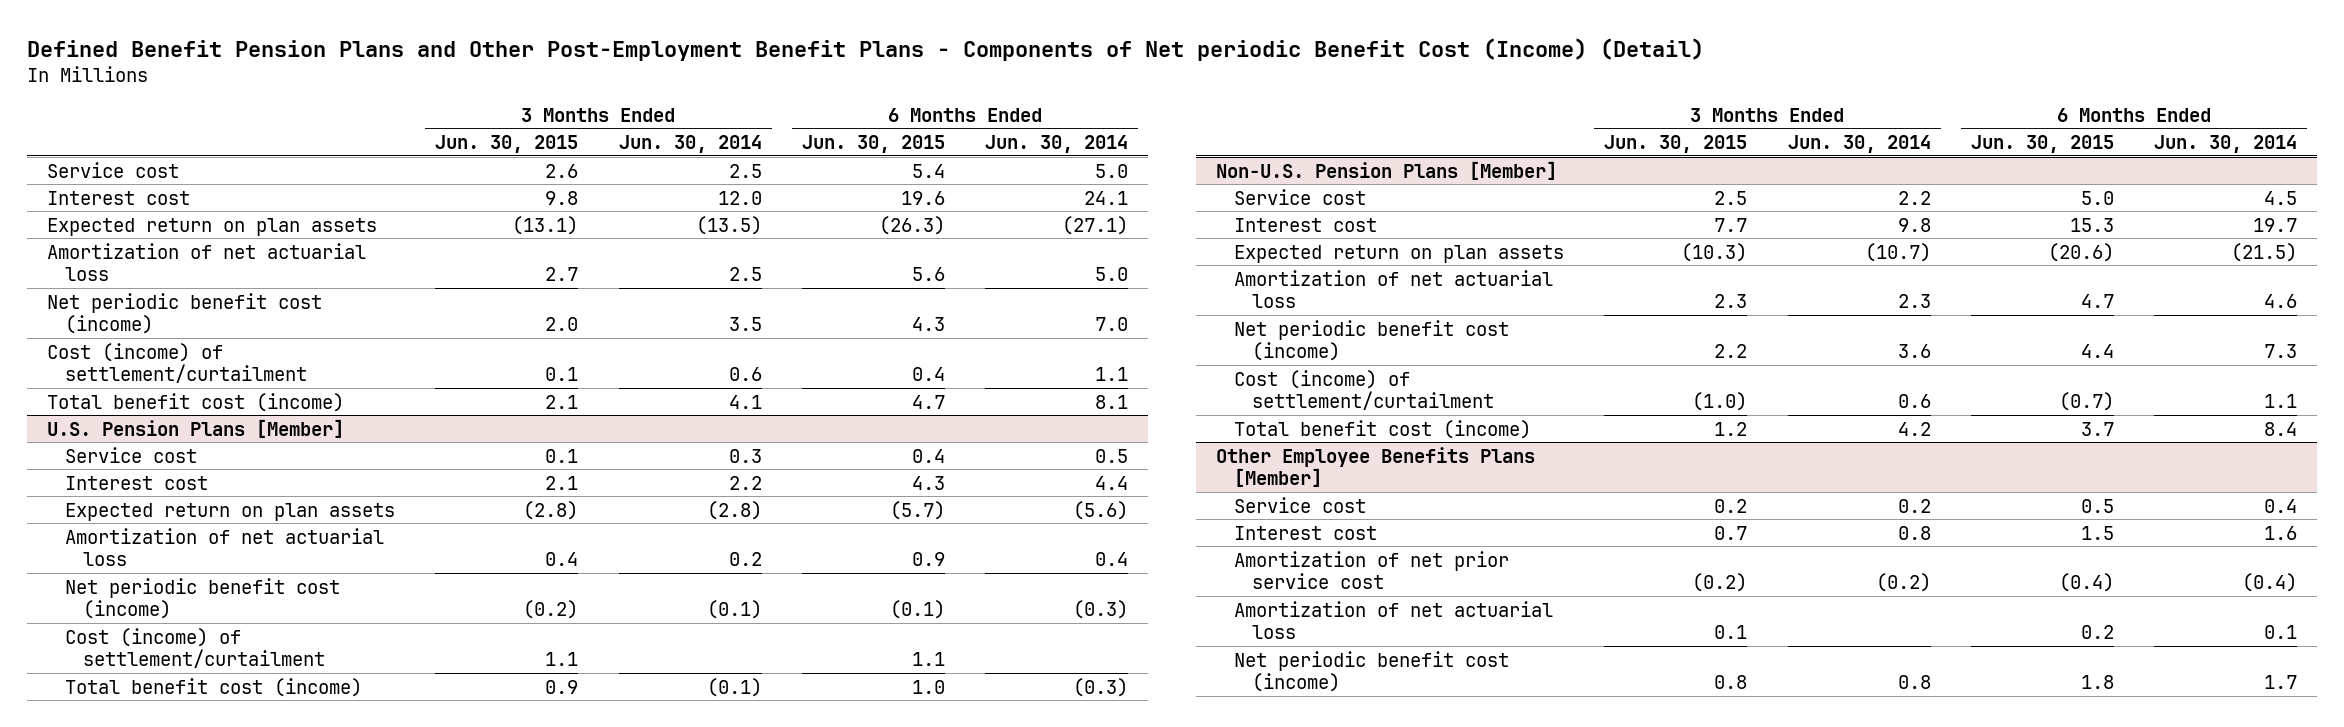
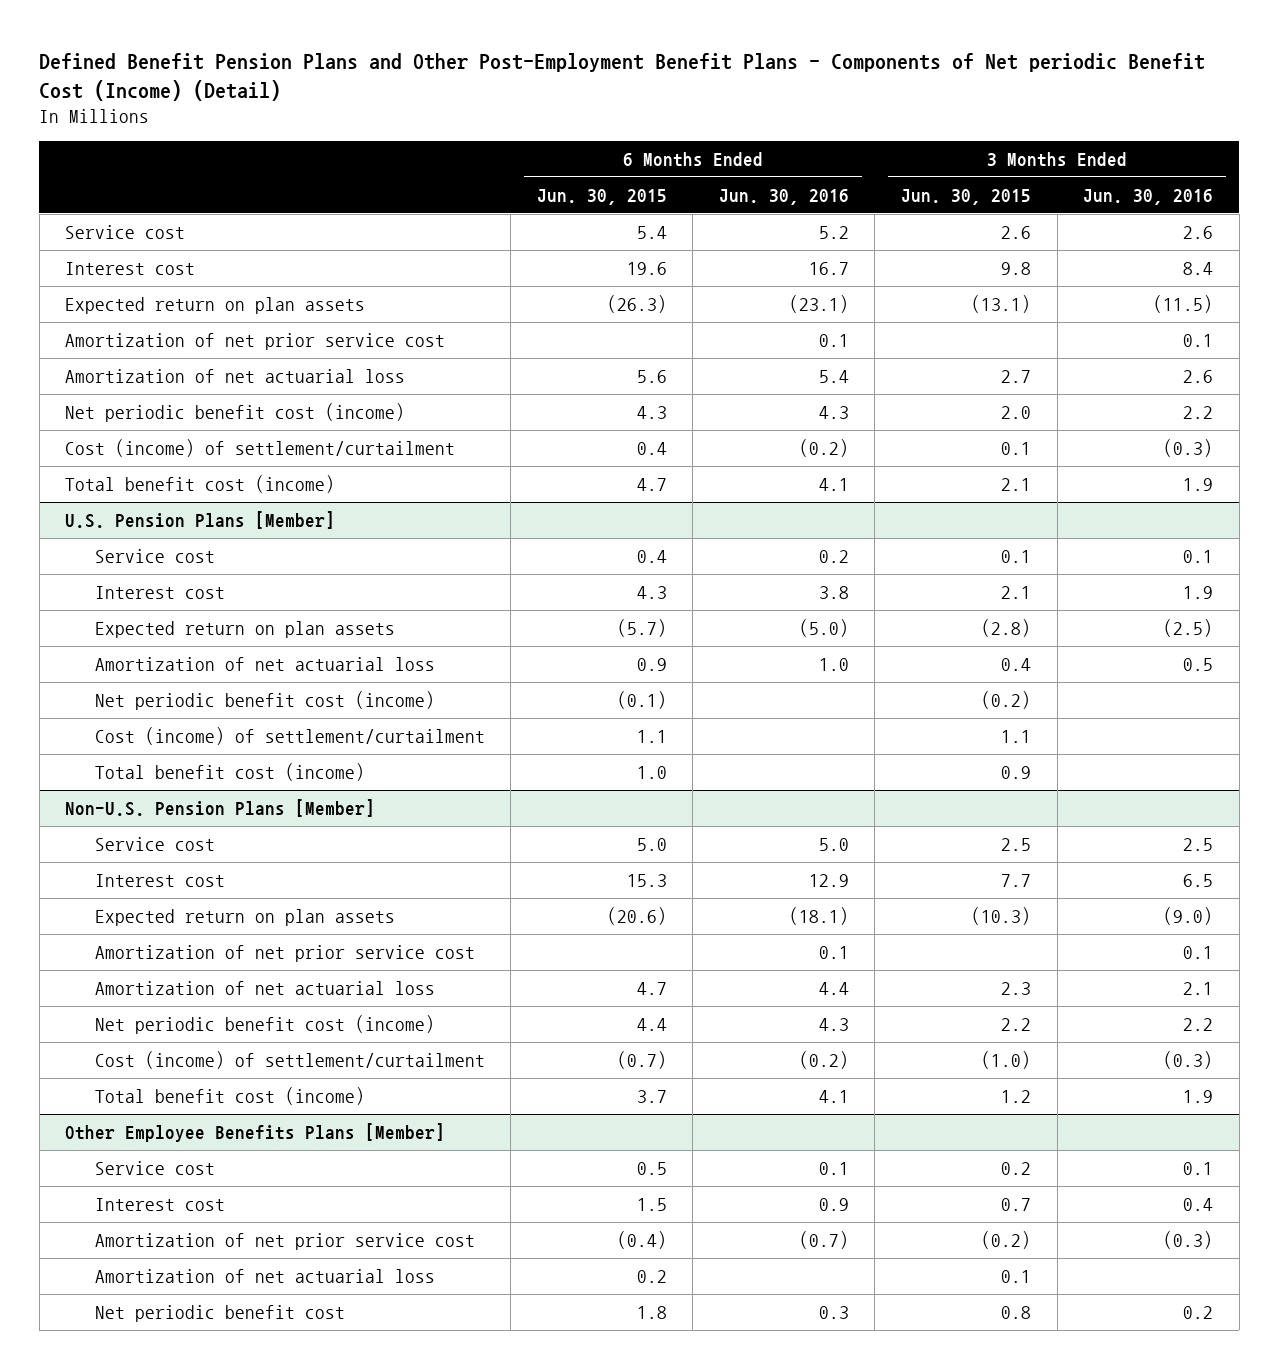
[618,134,762,153] Jun. 30, 2014 -> none
[985,134,1129,153] Jun. 30, 2014 -> none
none -> [718,188,849,205] Jun. 30, 2016
none -> [1083,188,1214,205] Jun. 30, 2016
none -> [65,332,446,350] Amortization of net prior service cost
none -> [94,944,475,962] Amortization of net prior service cost
[1233,650,1509,693] Net periodic benefit cost (income) -> [94,1304,345,1322] Net periodic benefit cost

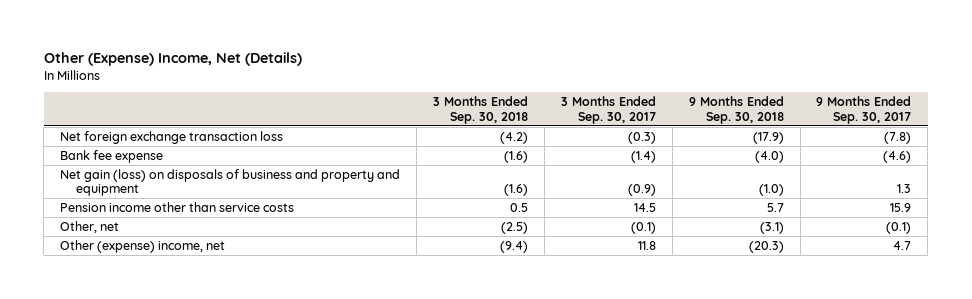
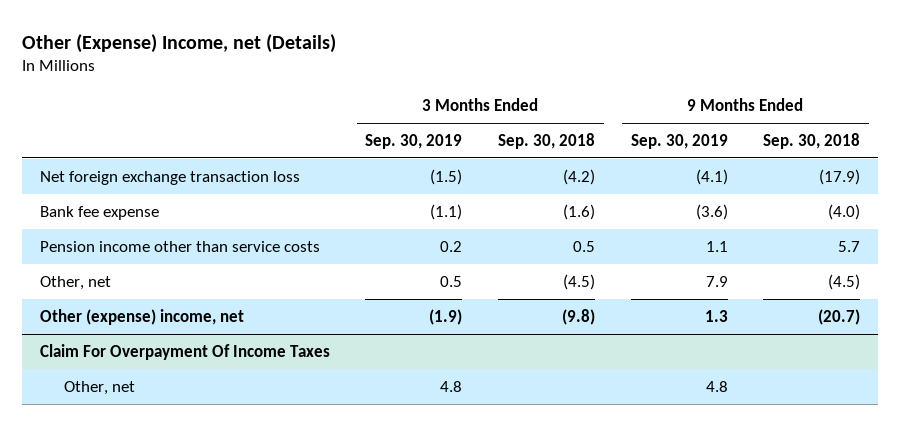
[43,51,302,66] Other (Expense) Income, Net (Details) -> [22,33,337,53] Other (Expense) Income, net (Details)
[560,96,656,124] 3 Months Ended Sep. 30, 2017 -> none
[816,96,912,124] 9 Months Ended Sep. 30, 2017 -> none
none -> [365,133,463,149] Sep. 30, 2019
none -> [630,133,728,149] Sep. 30, 2019
[60,168,401,197] Net gain (loss) on disposals of business and property and equipment -> none
[500,221,528,234] (2.5) -> [562,273,595,290] (4.5)
[759,221,784,234] (3.1) -> [828,273,861,290] (4.5)
[499,240,528,253] (9.4) -> [561,308,595,325] (9.8)
[748,240,784,253] (20.3) -> [818,308,861,325] (20.7)
none -> [39,343,330,360] Claim For Overpayment Of Income Taxes
none -> [63,380,135,395] Other, net

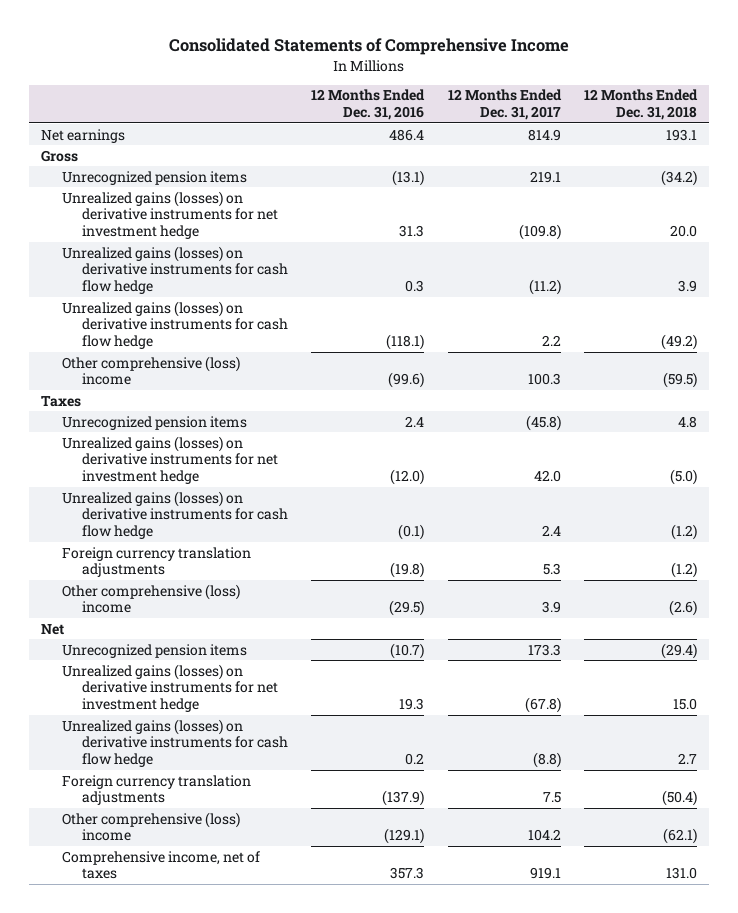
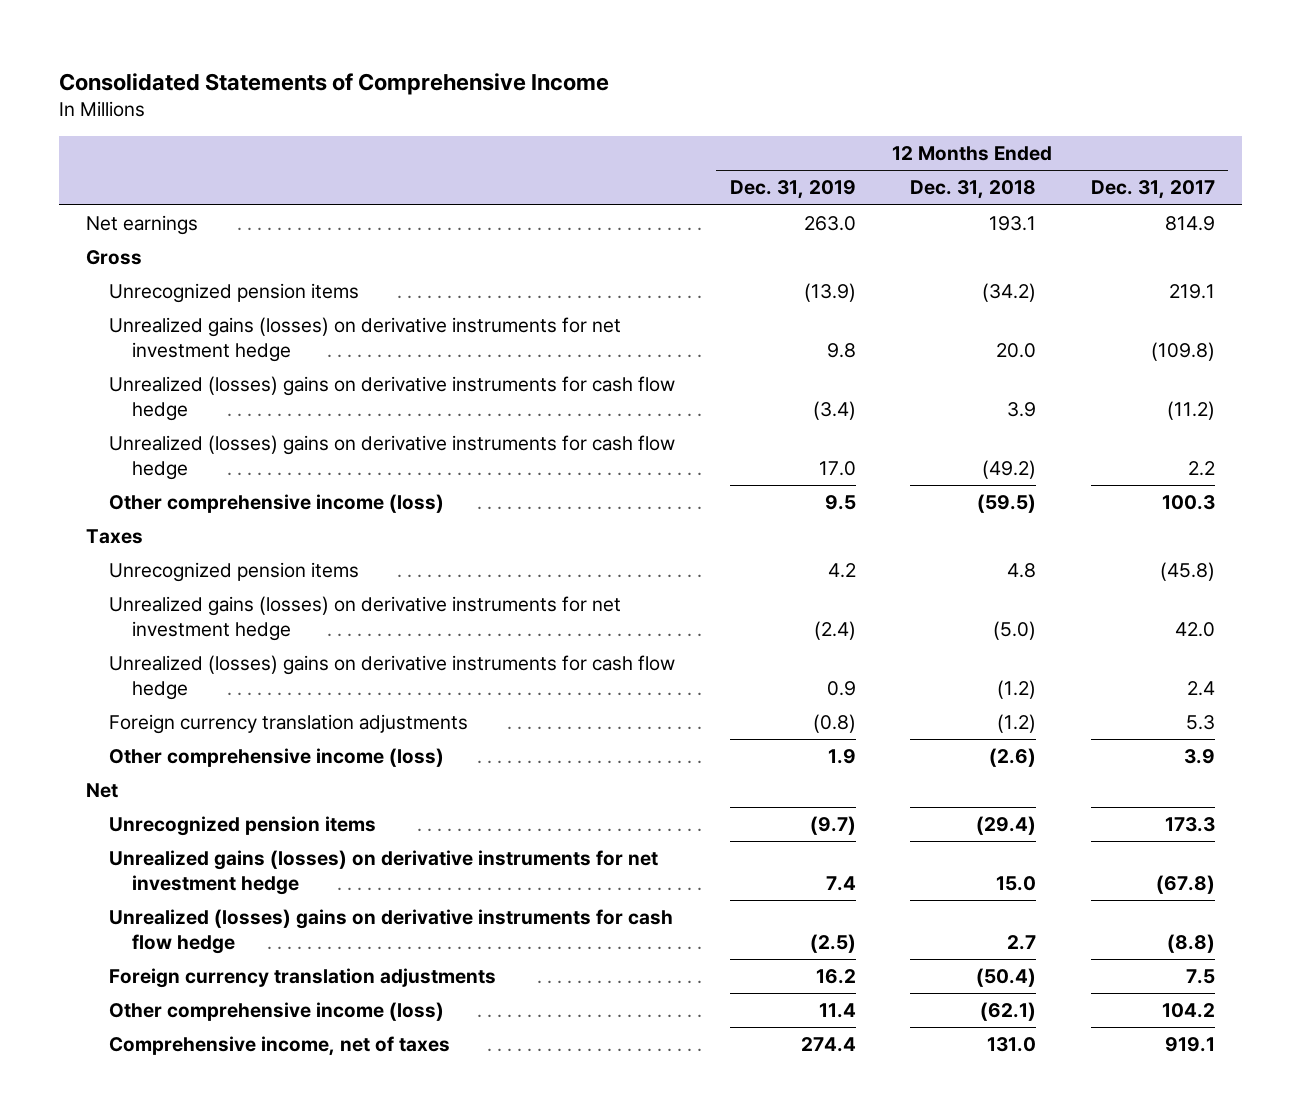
[311,89,426,121] 12 Months Ended Dec. 31, 2016 -> none
none -> [729,180,856,200] Dec. 31, 2019
[61,245,288,295] Unrealized gains (losses) on derivative instruments for cash flow hedge -> [109,376,676,422] Unrealized (losses) gains on derivative instruments for cash flow hedge
[61,300,288,350] Unrealized gains (losses) on derivative instruments for cash flow hedge -> [109,435,676,481] Unrealized (losses) gains on derivative instruments for cash flow hedge
[61,355,240,386] Other comprehensive (loss) income -> [109,494,445,514] Other comprehensive income (loss)
[61,490,288,540] Unrealized gains (losses) on derivative instruments for cash flow hedge -> [109,655,676,701] Unrealized (losses) gains on derivative instruments for cash flow hedge
[61,583,240,614] Other comprehensive (loss) income -> [109,748,445,768] Other comprehensive income (loss)
[61,718,288,768] Unrealized gains (losses) on derivative instruments for cash flow hedge -> [109,909,674,955] Unrealized (losses) gains on derivative instruments for cash flow hedge
[61,811,240,842] Other comprehensive (loss) income -> [109,1002,445,1022] Other comprehensive income (loss)

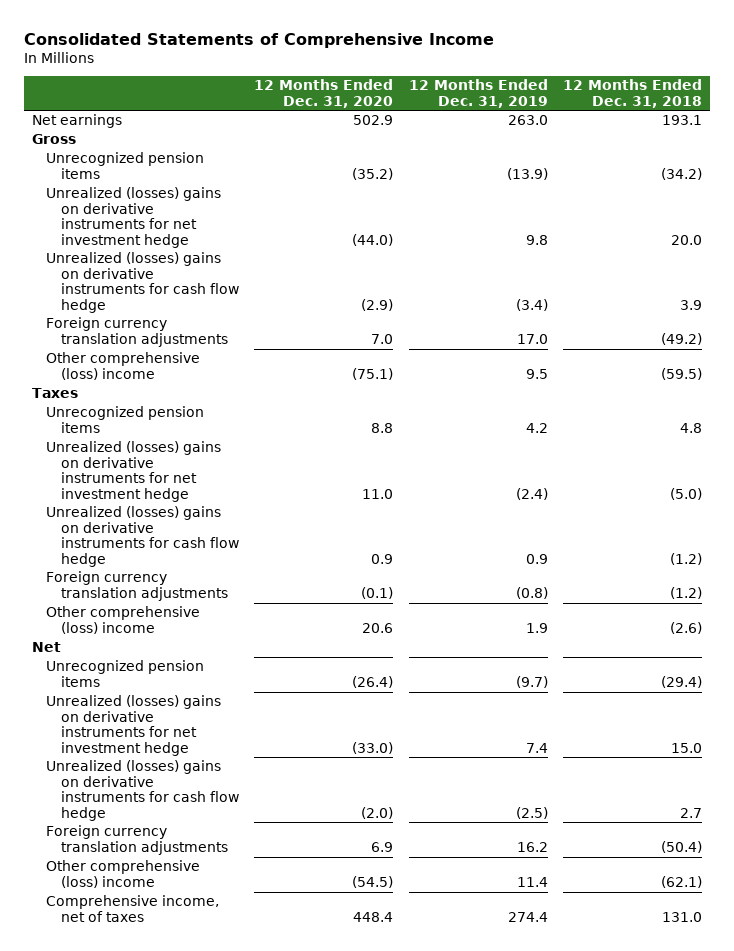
[1090,180,1215,200] Dec. 31, 2017 -> none
none -> [254,79,394,108] 12 Months Ended Dec. 31, 2020
[109,317,622,363] Unrealized gains (losses) on derivative instruments for net investment hedge -> [46,187,222,248] Unrealized (losses) gains on derivative instruments for net investment hedge
[109,435,676,481] Unrealized (losses) gains on derivative instruments for cash flow hedge -> [46,317,228,347] Foreign currency translation adjustments
[109,494,445,514] Other comprehensive income (loss) -> [46,352,201,380] Other comprehensive (loss) income
[109,596,622,642] Unrealized gains (losses) on derivative instruments for net investment hedge -> [46,441,222,502] Unrealized (losses) gains on derivative instruments for net investment hedge
[109,748,445,768] Other comprehensive income (loss) -> [46,606,201,634] Other comprehensive (loss) income
[109,850,659,896] Unrealized gains (losses) on derivative instruments for net investment hedge -> [46,695,222,756] Unrealized (losses) gains on derivative instruments for net investment hedge
[109,1002,445,1022] Other comprehensive income (loss) -> [46,860,201,888] Other comprehensive (loss) income

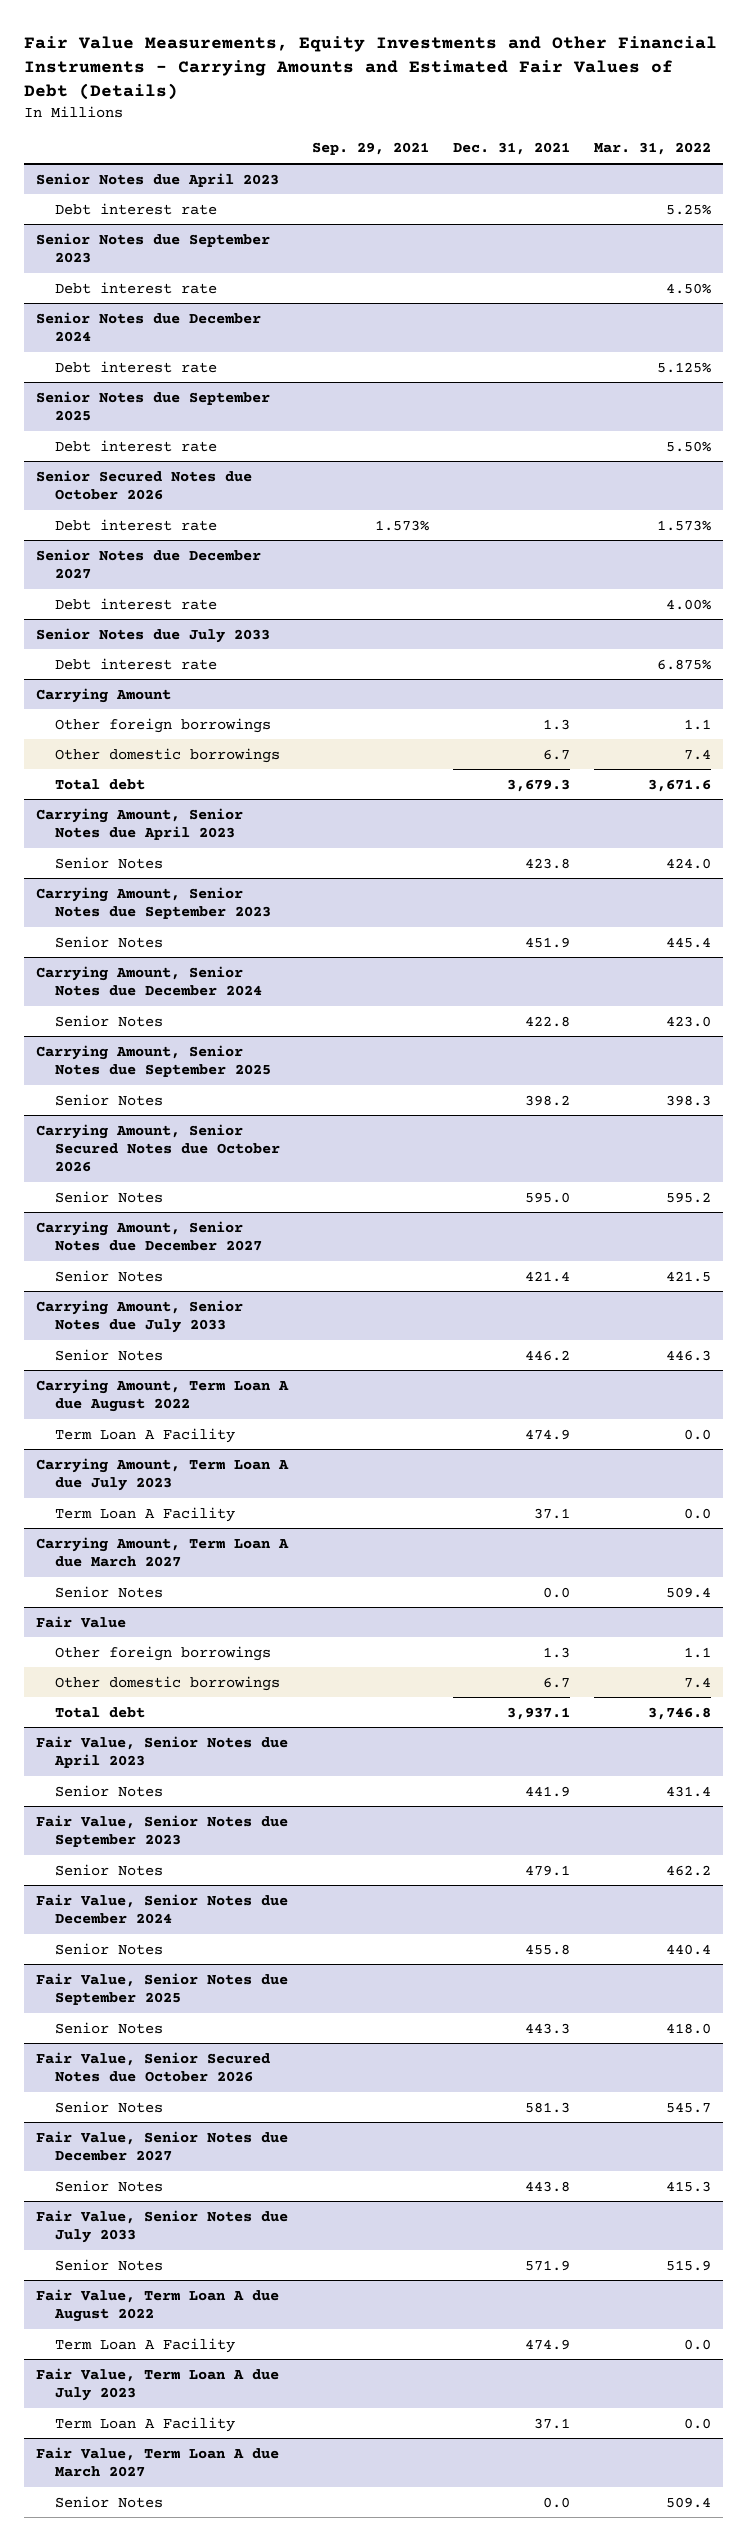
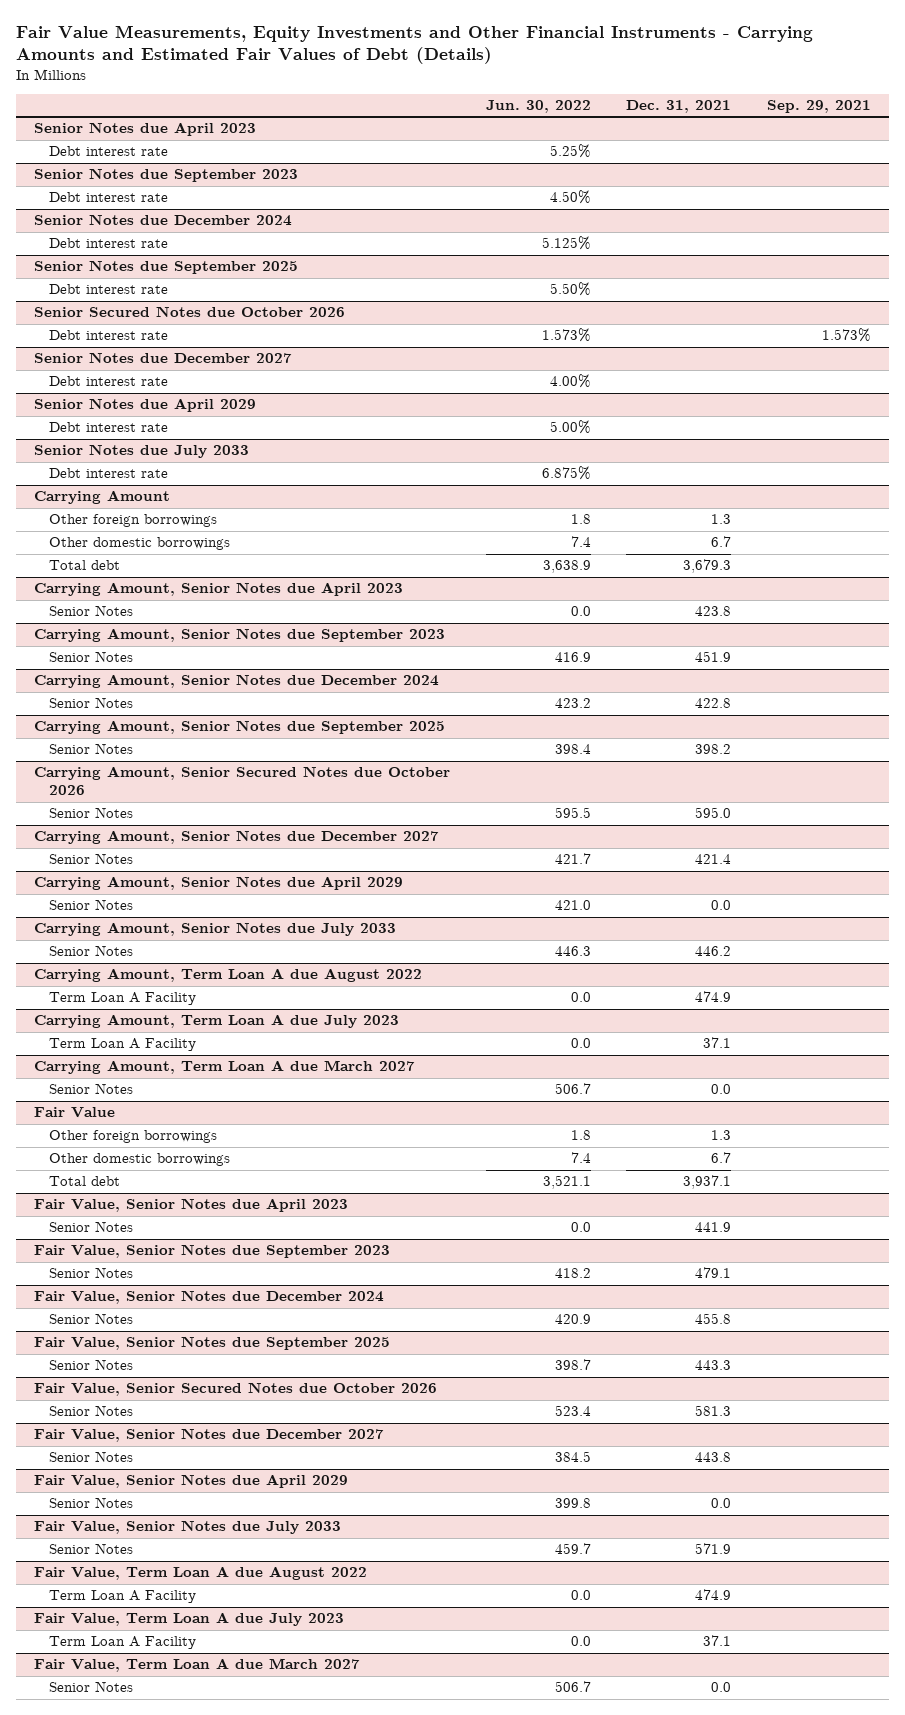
[593,142,711,156] Mar. 31, 2022 -> none
none -> [485,100,591,114] Jun. 30, 2022
none -> [33,398,256,413] Senior Notes due April 2029
none -> [49,422,169,433] Debt interest rate
none -> [33,876,403,891] Carrying Amount, Senior Notes due April 2029
none -> [49,899,134,911] Senior Notes
none -> [33,1474,348,1489] Fair Value, Senior Notes due April 2029
none -> [49,1497,134,1509] Senior Notes

